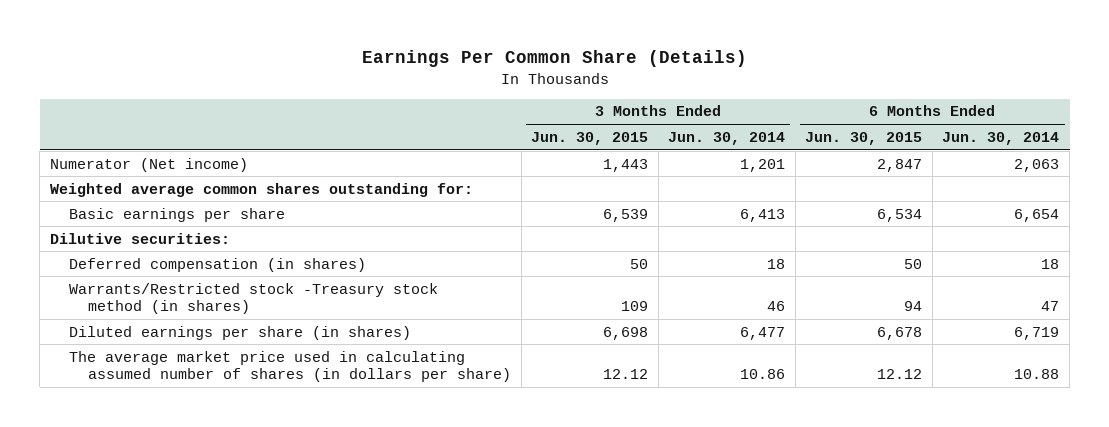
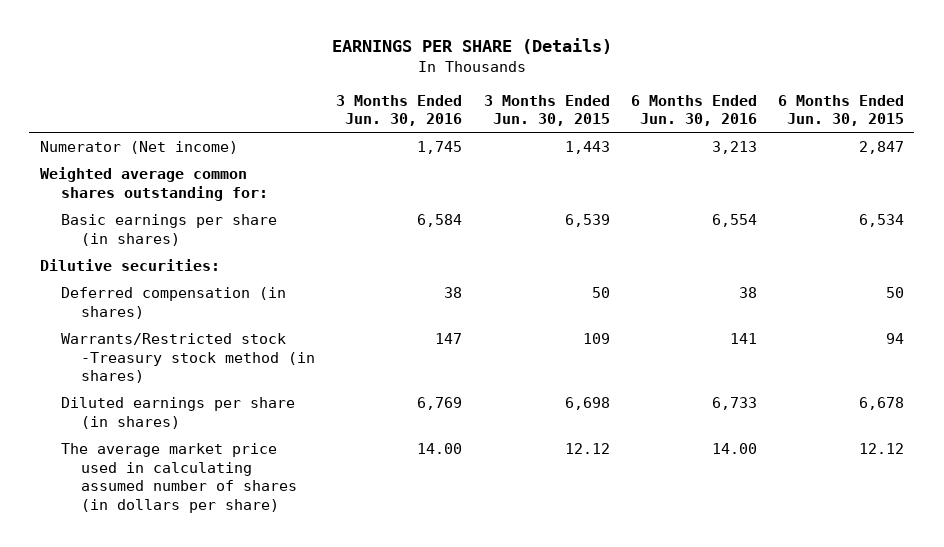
[361,50,747,68] Earnings Per Common Share (Details) -> [331,38,612,55] EARNINGS PER SHARE (Details)
[668,131,786,145] Jun. 30, 2014 -> none
[942,131,1060,145] Jun. 30, 2014 -> none
none -> [336,94,463,127] 3 Months Ended Jun. 30, 2016
none -> [630,94,757,127] 6 Months Ended Jun. 30, 2016
[68,207,285,222] Basic earnings per share -> [60,213,277,246] Basic earnings per share (in shares)

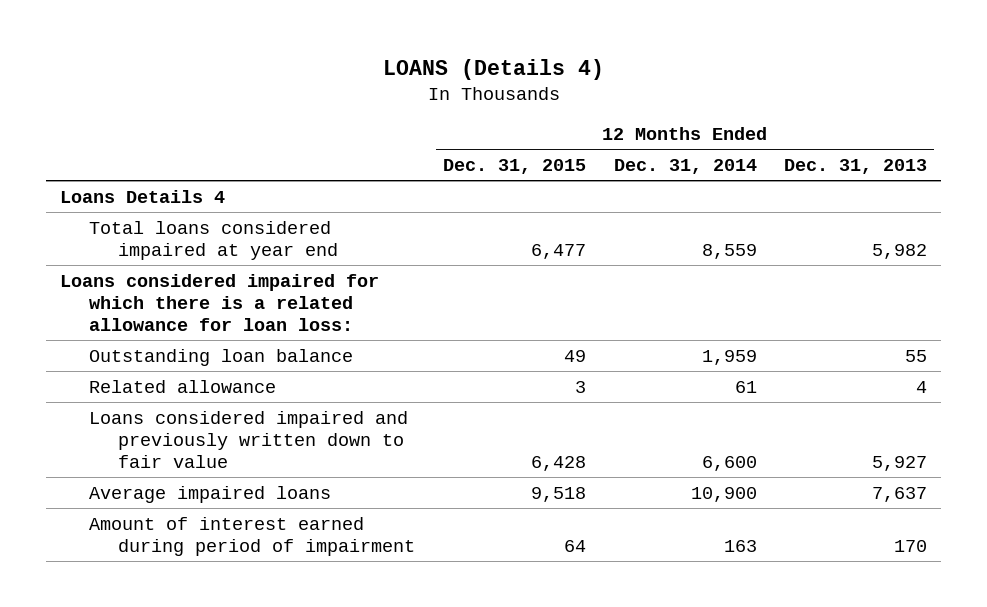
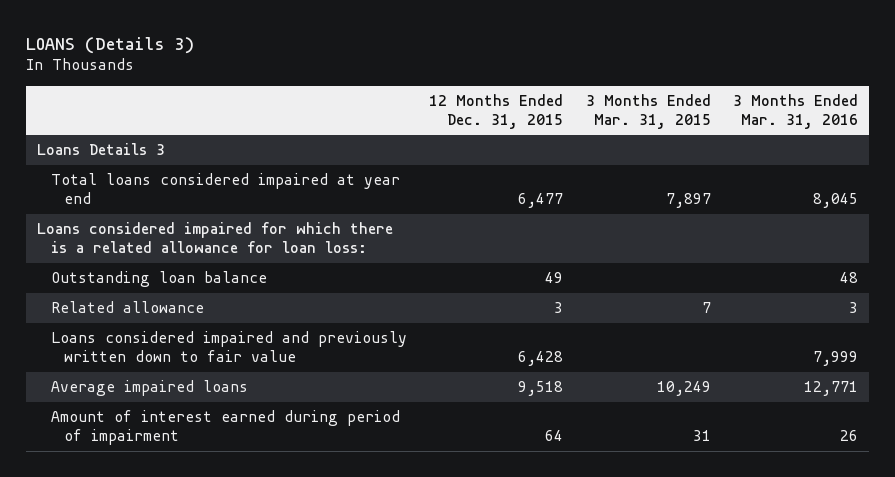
[382,58,604,80] LOANS (Details 4) -> [25,36,194,54] LOANS (Details 3)
[613,159,757,175] Dec. 31, 2014 -> none
[784,159,928,175] Dec. 31, 2013 -> none
none -> [585,93,711,129] 3 Months Ended Mar. 31, 2015
none -> [732,93,858,129] 3 Months Ended Mar. 31, 2016
[59,189,225,203] Loans Details 4 -> [37,143,166,156] Loans Details 3

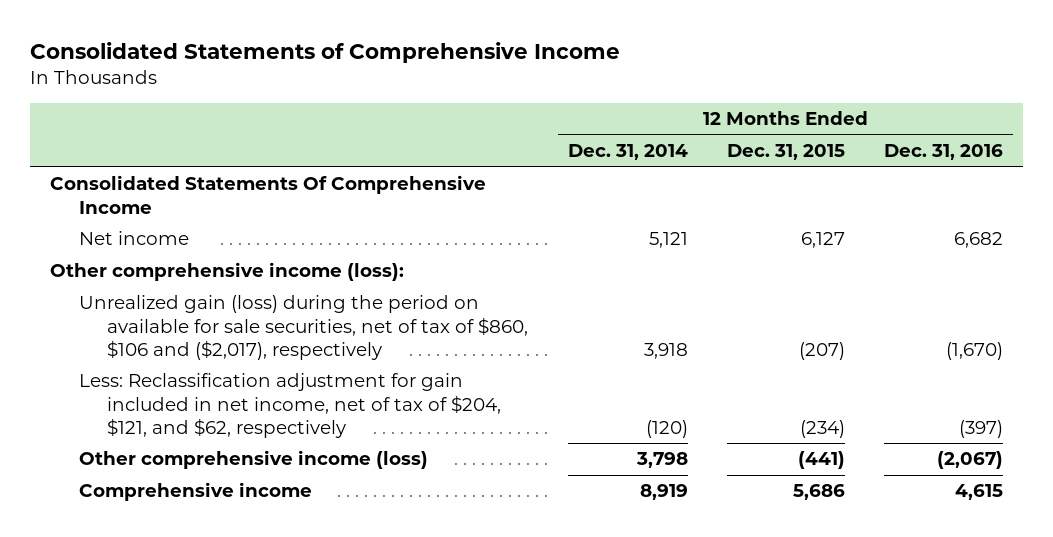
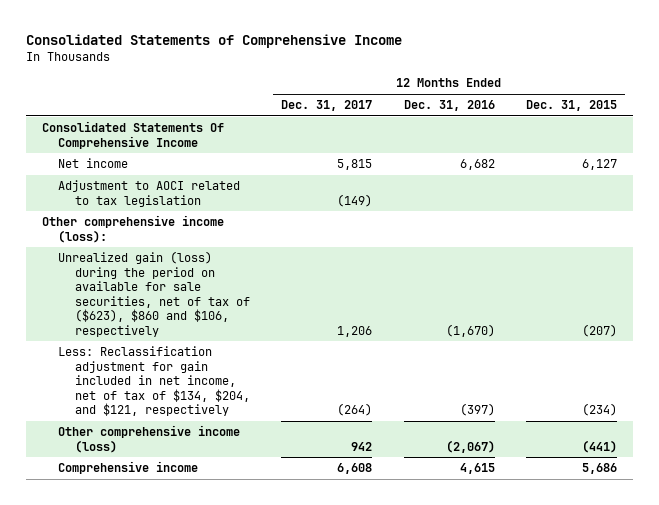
[567,144,688,161] Dec. 31, 2014 -> none
none -> [281,100,373,112] Dec. 31, 2017
none -> [58,180,241,207] Adjustment to AOCI related to tax legislation
[78,295,529,360] Unrealized gain (loss) during the period on available for sale securities, net of tax of $860, $106 and ($2,017), respectively -> [58,251,250,337] Unrealized gain (loss) during the period on available for sale securities, net of tax of ($623), $860 and $106, respectively
[78,373,502,438] Less: Reclassification adjustment for gain included in net income, net of tax of $204, $121, and $62, respectively -> [58,346,250,417] Less: Reclassification adjustment for gain included in net income, net of tax of $134, $204, and $121, respectively

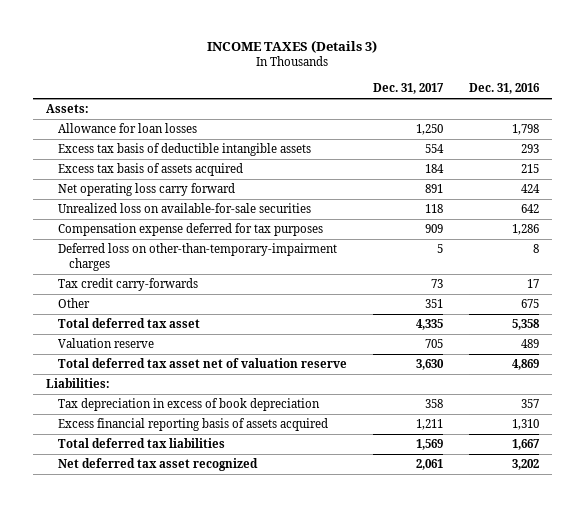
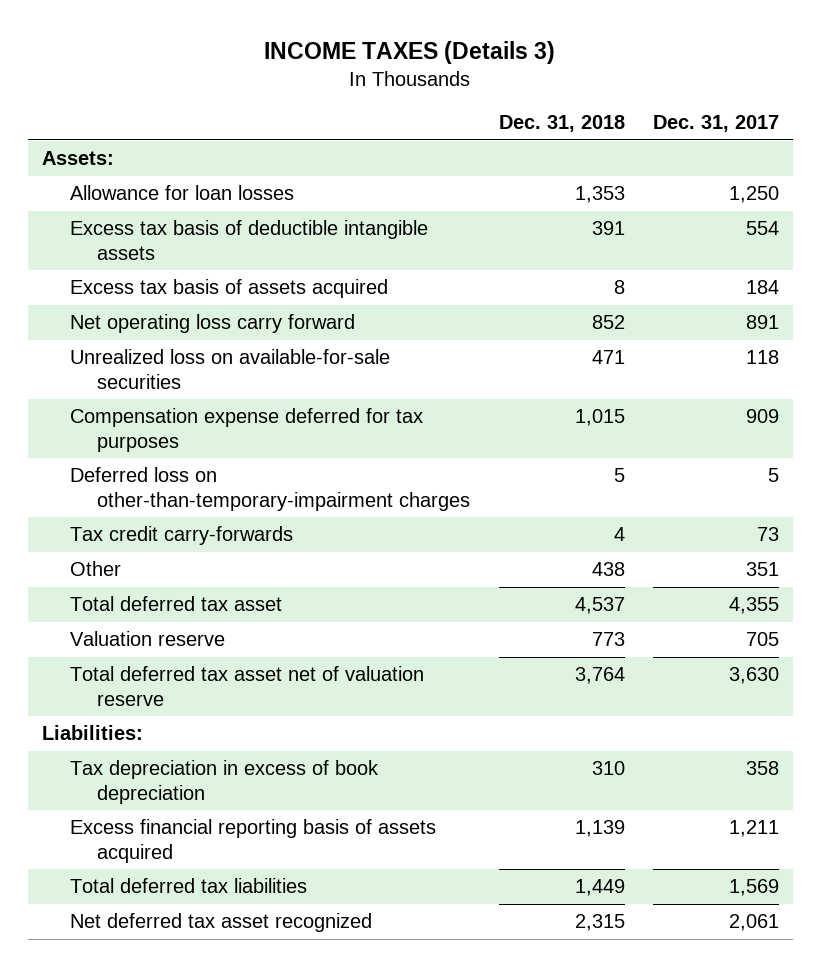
[468,83,540,95] Dec. 31, 2016 -> none
none -> [498,115,625,133] Dec. 31, 2018
[415,319,443,331] 4,335 -> [728,597,779,615] 4,355

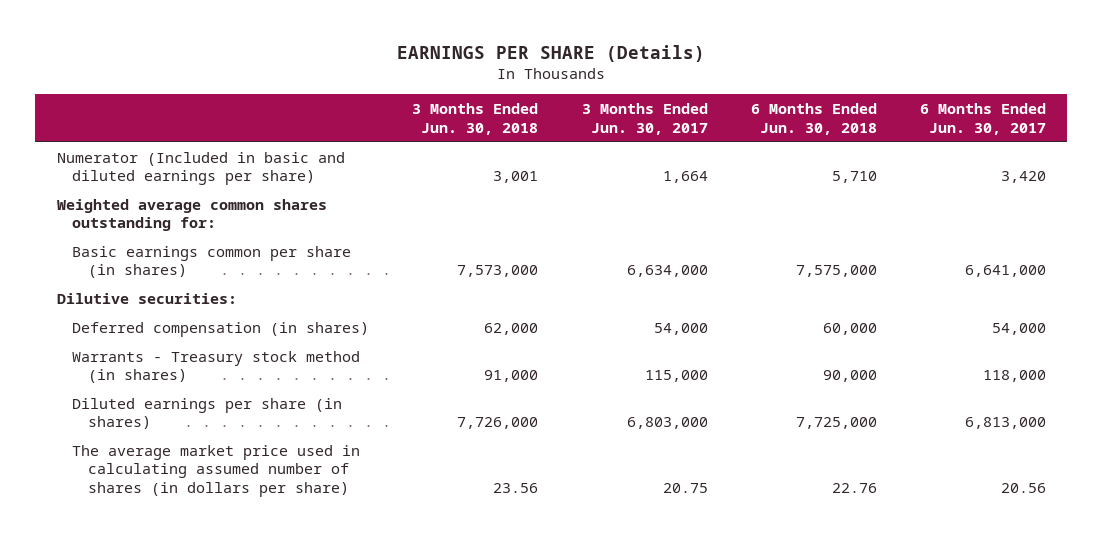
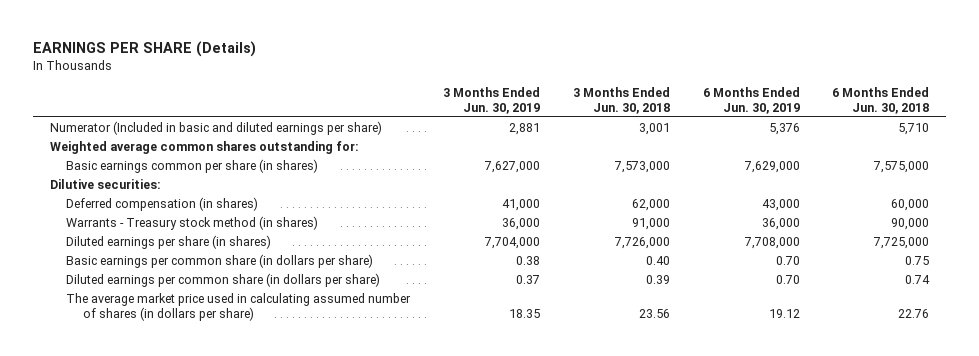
[581,103,708,135] 3 Months Ended Jun. 30, 2017 -> none
[919,103,1046,135] 6 Months Ended Jun. 30, 2017 -> none
none -> [443,86,541,114] 3 Months Ended Jun. 30, 2019
none -> [702,86,800,114] 6 Months Ended Jun. 30, 2019
none -> [66,253,374,268] Basic earnings per common share (in dollars per share)
none -> [66,272,381,287] Diluted earnings per common share (in dollars per share)

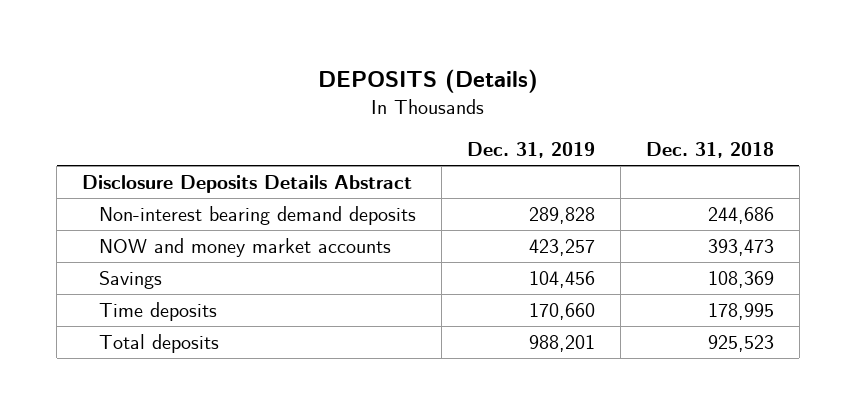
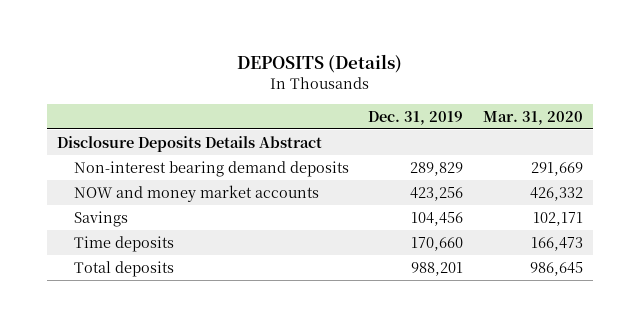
[645,142,774,159] Dec. 31, 2018 -> none
none -> [482,110,583,125] Mar. 31, 2020
[528,206,595,224] 289,828 -> [410,161,464,176] 289,829
[528,238,595,256] 423,257 -> [410,186,464,201] 423,256

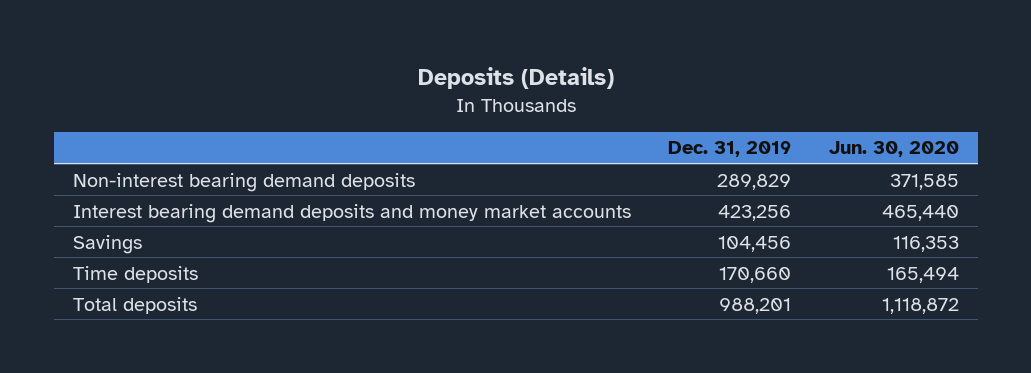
[236,54,402,74] DEPOSITS (Details) -> [417,66,614,89] Deposits (Details)
[482,110,583,125] Mar. 31, 2020 -> none
none -> [828,141,959,158] Jun. 30, 2020
[56,135,322,152] Disclosure Deposits Details Abstract -> none
[73,184,319,202] NOW and money market accounts -> [72,203,631,223] Interest bearing demand deposits and money market accounts

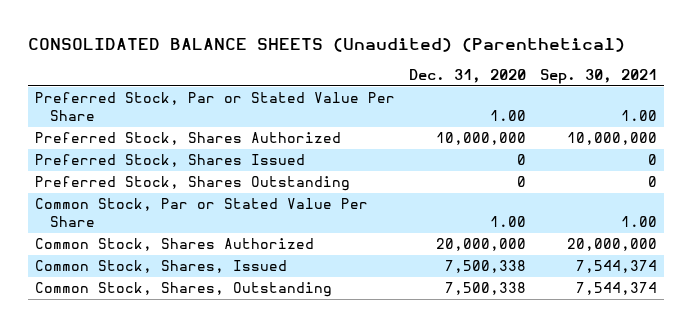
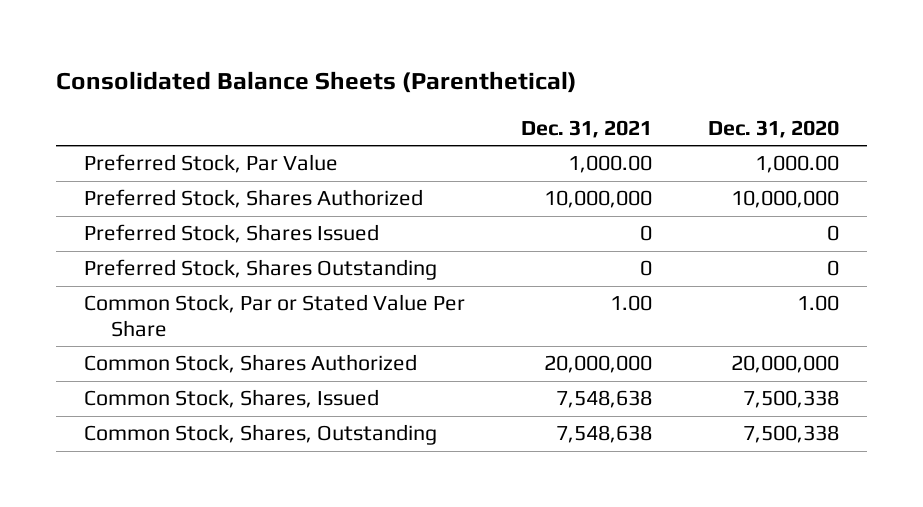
[28,37,626,52] CONSOLIDATED BALANCE SHEETS (Unaudited) (Parenthetical) -> [56,71,578,94] Consolidated Balance Sheets (Parenthetical)
[540,69,658,85] Sep. 30, 2021 -> none
none -> [521,119,653,138] Dec. 31, 2021
[35,92,396,122] Preferred Stock, Par or Stated Value Per Share -> [84,154,339,174] Preferred Stock, Par Value
[490,110,527,122] 1.00 -> [754,155,839,174] 1,000.00

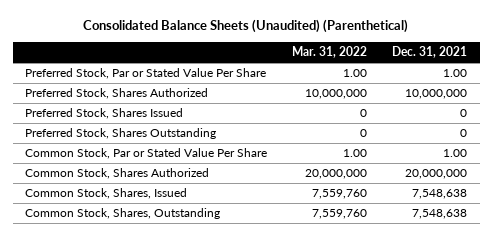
[56,71,578,94] Consolidated Balance Sheets (Parenthetical) -> [83,19,409,34] Consolidated Balance Sheets (Unaudited) (Parenthetical)
[707,119,839,138] Dec. 31, 2020 -> none
none -> [292,46,368,59] Mar. 31, 2022
[84,154,339,174] Preferred Stock, Par Value -> [25,68,267,80] Preferred Stock, Par or Stated Value Per Share
[568,155,653,174] 1,000.00 -> [443,69,468,78] 1.00

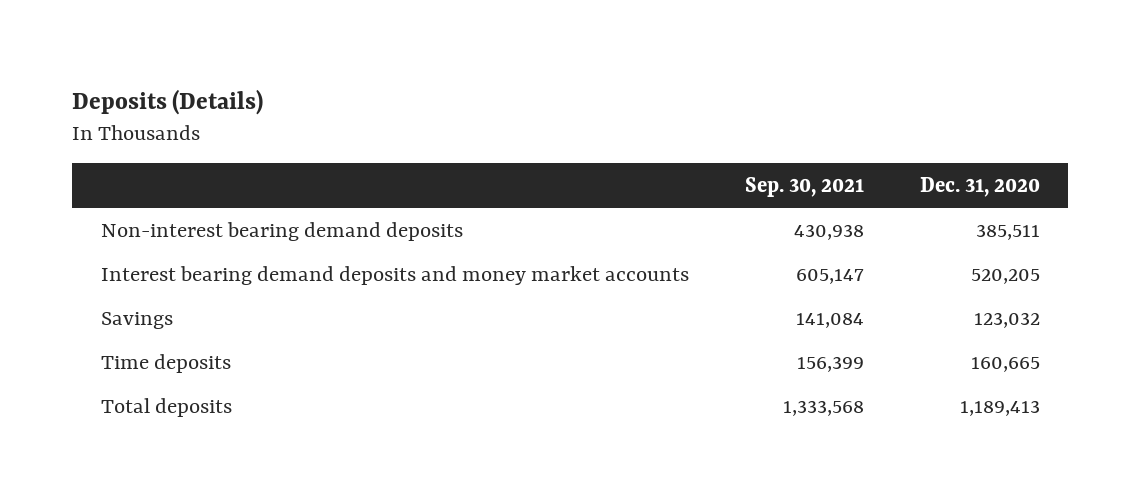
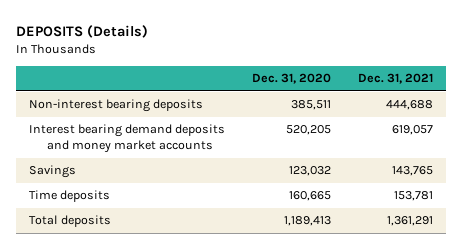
[72,88,264,115] Deposits (Details) -> [16,24,149,38] DEPOSITS (Details)
[744,176,864,197] Sep. 30, 2021 -> none
none -> [357,73,433,85] Dec. 31, 2021
[100,221,463,241] Non-interest bearing demand deposits -> [29,99,204,113] Non-interest bearing deposits

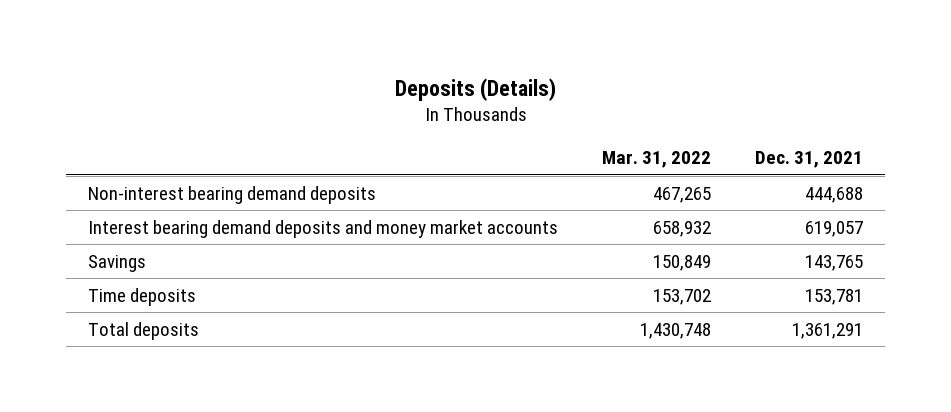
[16,24,149,38] DEPOSITS (Details) -> [394,77,556,101] Deposits (Details)
[252,73,332,85] Dec. 31, 2020 -> none
none -> [602,151,712,169] Mar. 31, 2022
[29,99,204,113] Non-interest bearing deposits -> [88,185,377,204] Non-interest bearing demand deposits

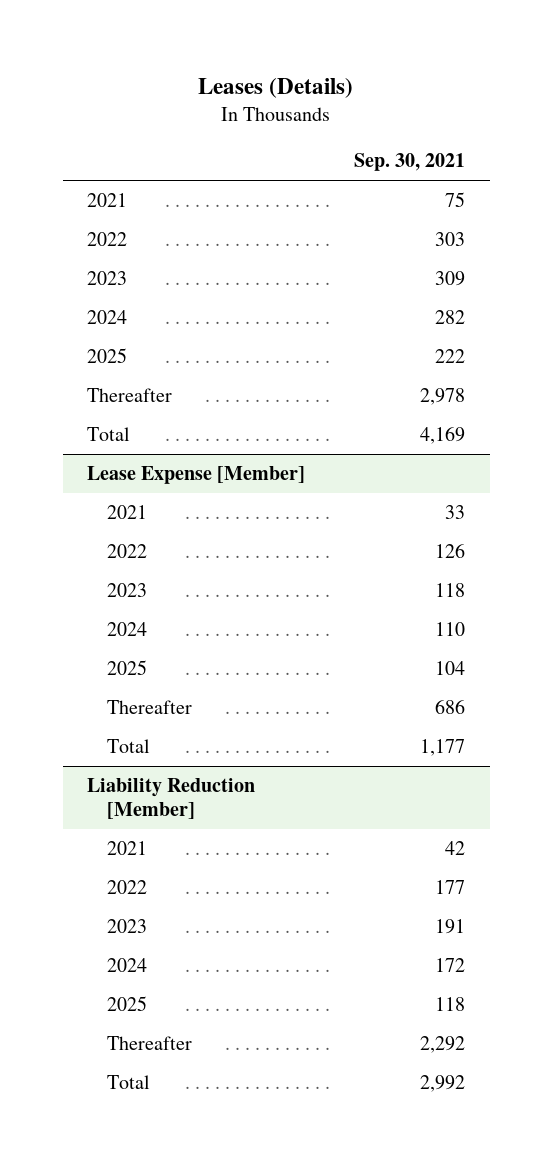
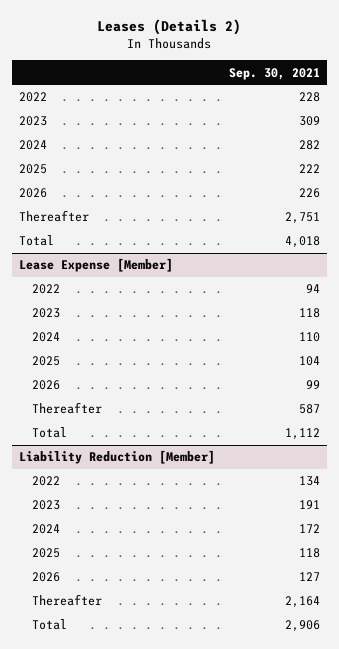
[198,77,354,98] Leases (Details) -> [97,19,242,36] Leases (Details 2)
[87,193,128,208] 2021 -> none
[435,232,466,247] 303 -> [298,92,320,103] 228
none -> [18,188,47,199] 2026
[420,388,466,406] 2,978 -> [284,212,320,225] 2,751
[420,426,466,445] 4,169 -> [284,236,320,249] 4,018
[106,505,147,520] 2021 -> none
[435,543,466,559] 126 -> [305,284,320,294] 94
none -> [31,380,60,391] 2026
[435,699,466,715] 686 -> [298,404,320,415] 587
[420,739,466,757] 1,177 -> [284,428,320,441] 1,112
[106,841,147,856] 2021 -> none
[435,880,466,895] 177 -> [298,476,320,487] 134
none -> [31,572,60,583] 2026
[420,1036,466,1054] 2,292 -> [284,596,320,609] 2,164
[420,1075,466,1093] 2,992 -> [284,620,320,633] 2,906

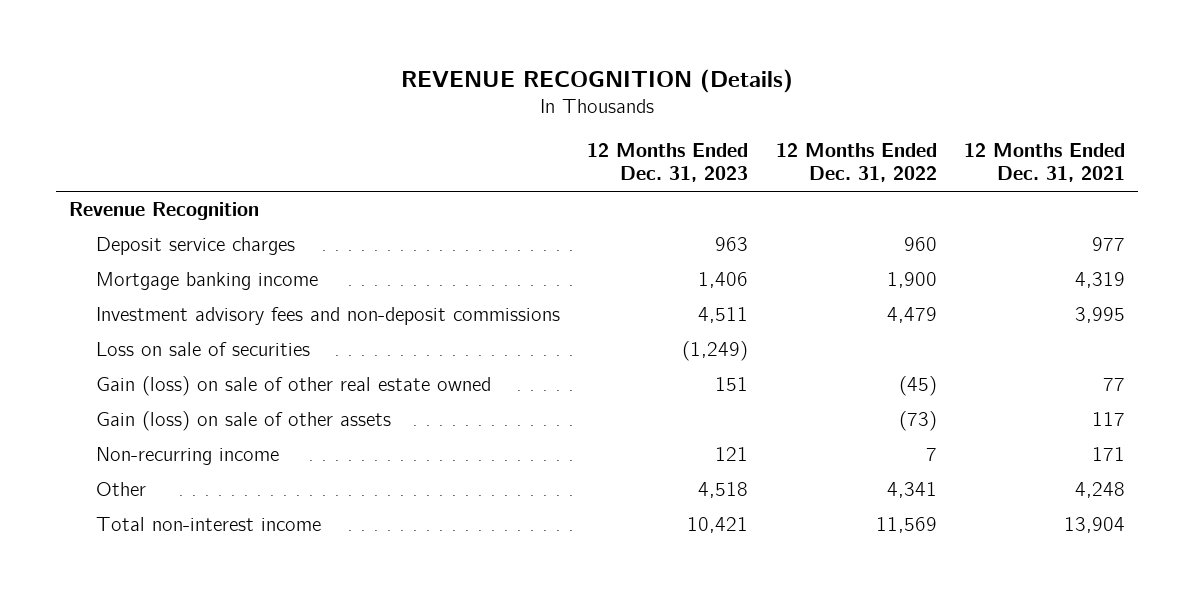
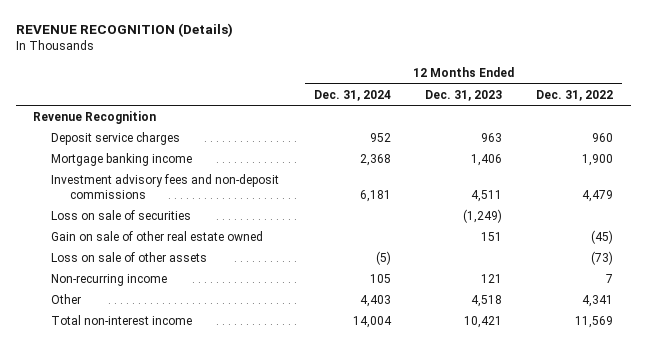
[963,143,1125,183] 12 Months Ended Dec. 31, 2021 -> none
none -> [313,89,391,101] Dec. 31, 2024
[96,376,492,397] Gain (loss) on sale of other real estate owned -> [51,230,264,241] Gain on sale of other real estate owned
[96,411,392,432] Gain (loss) on sale of other assets -> [51,251,208,262] Loss on sale of other assets

